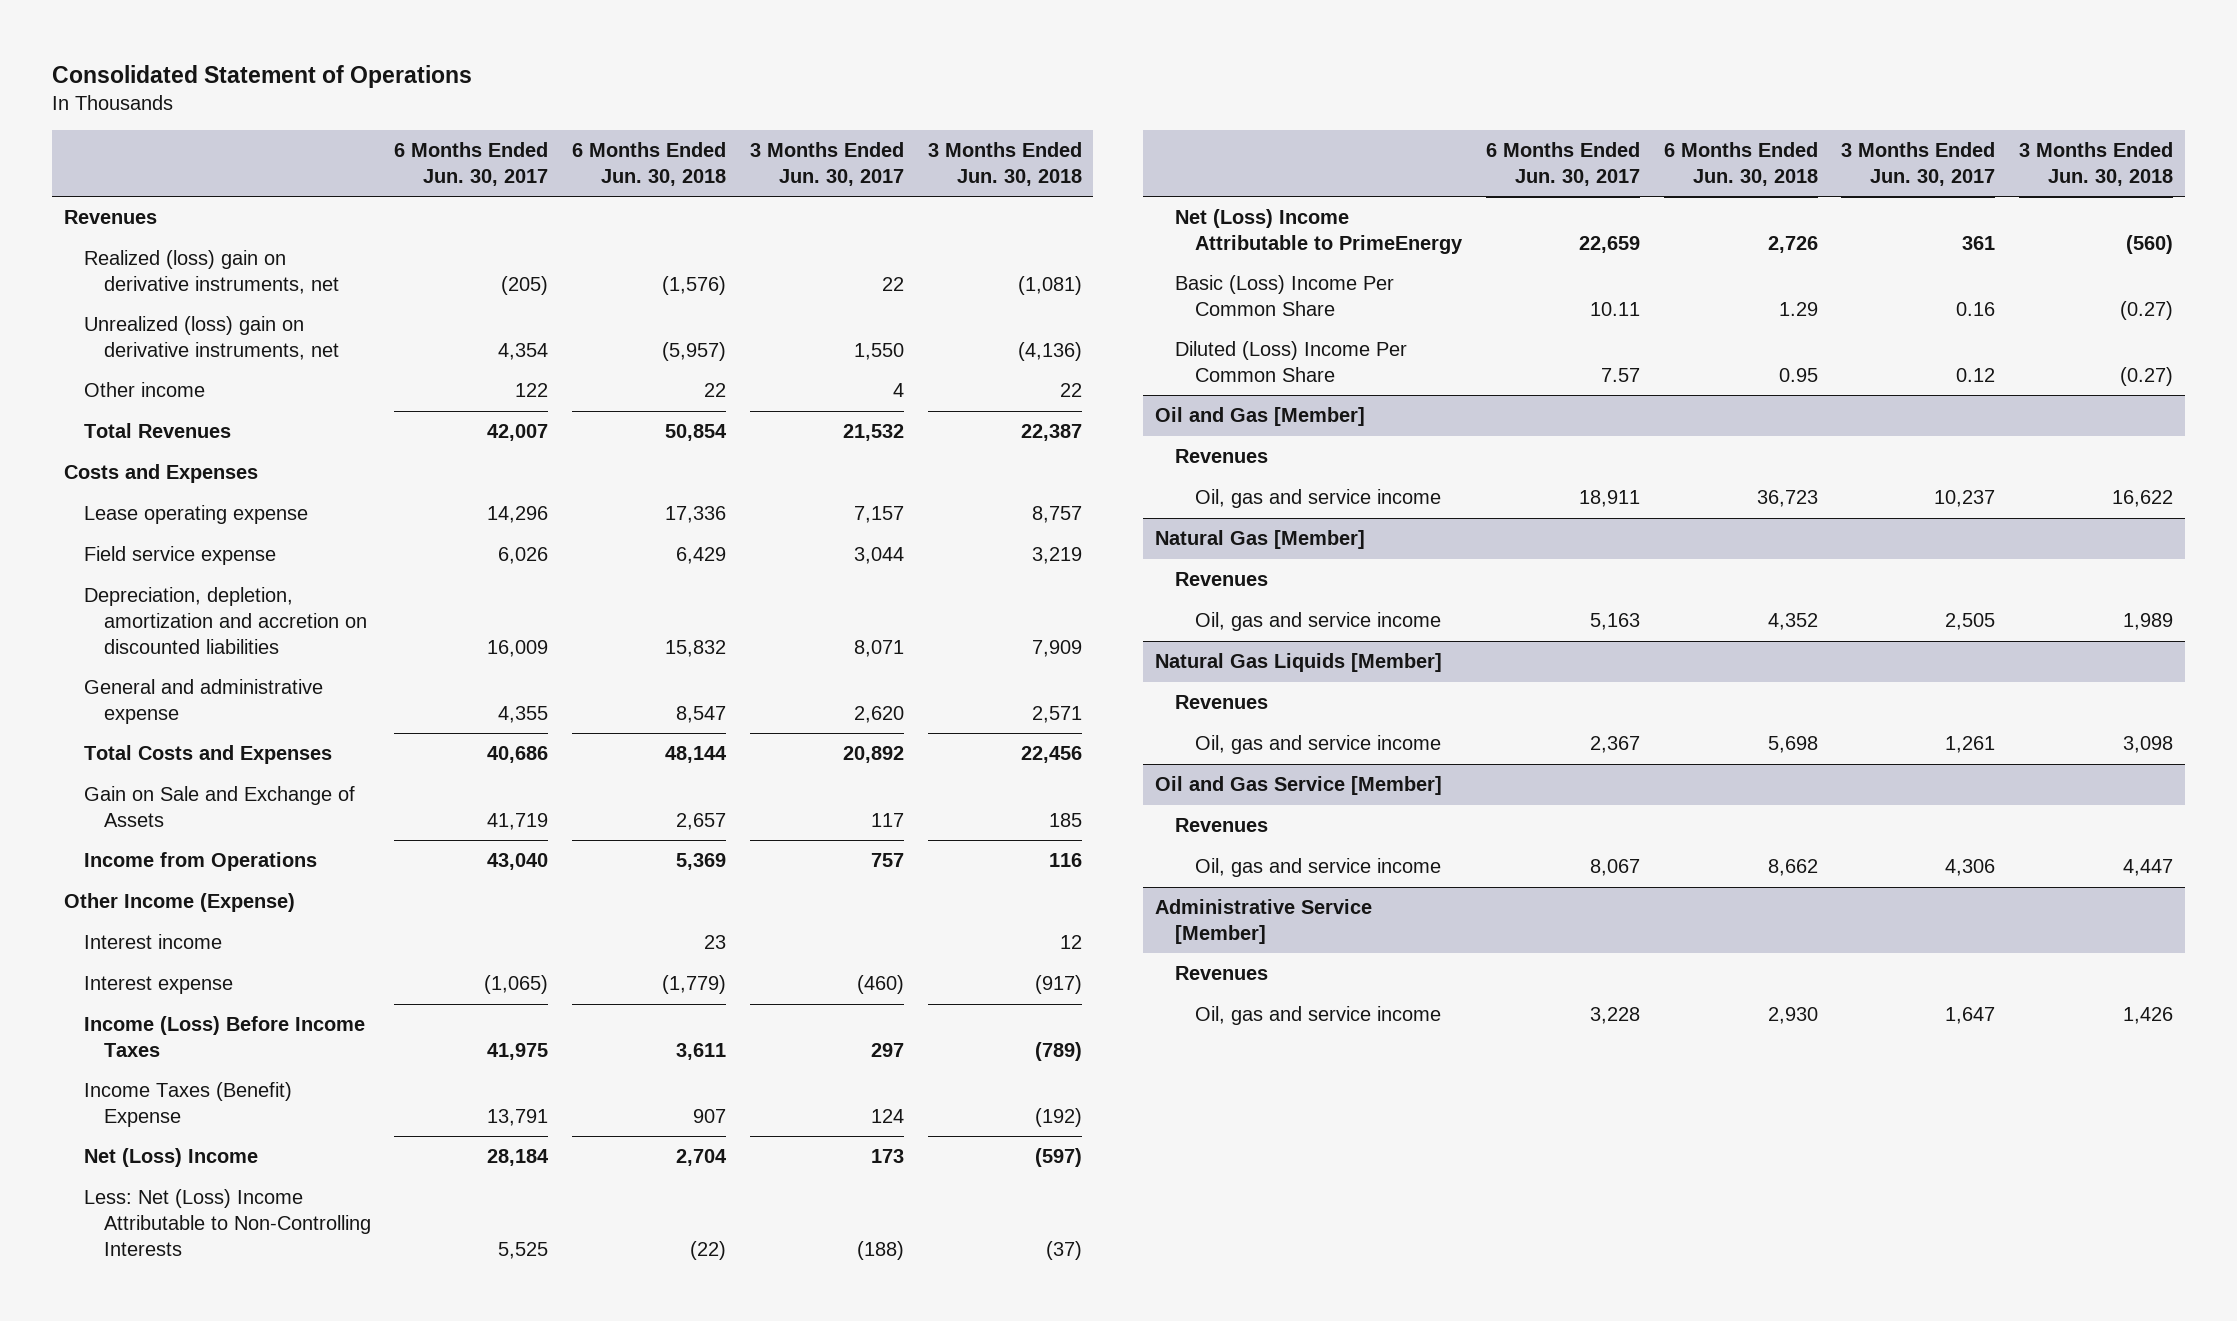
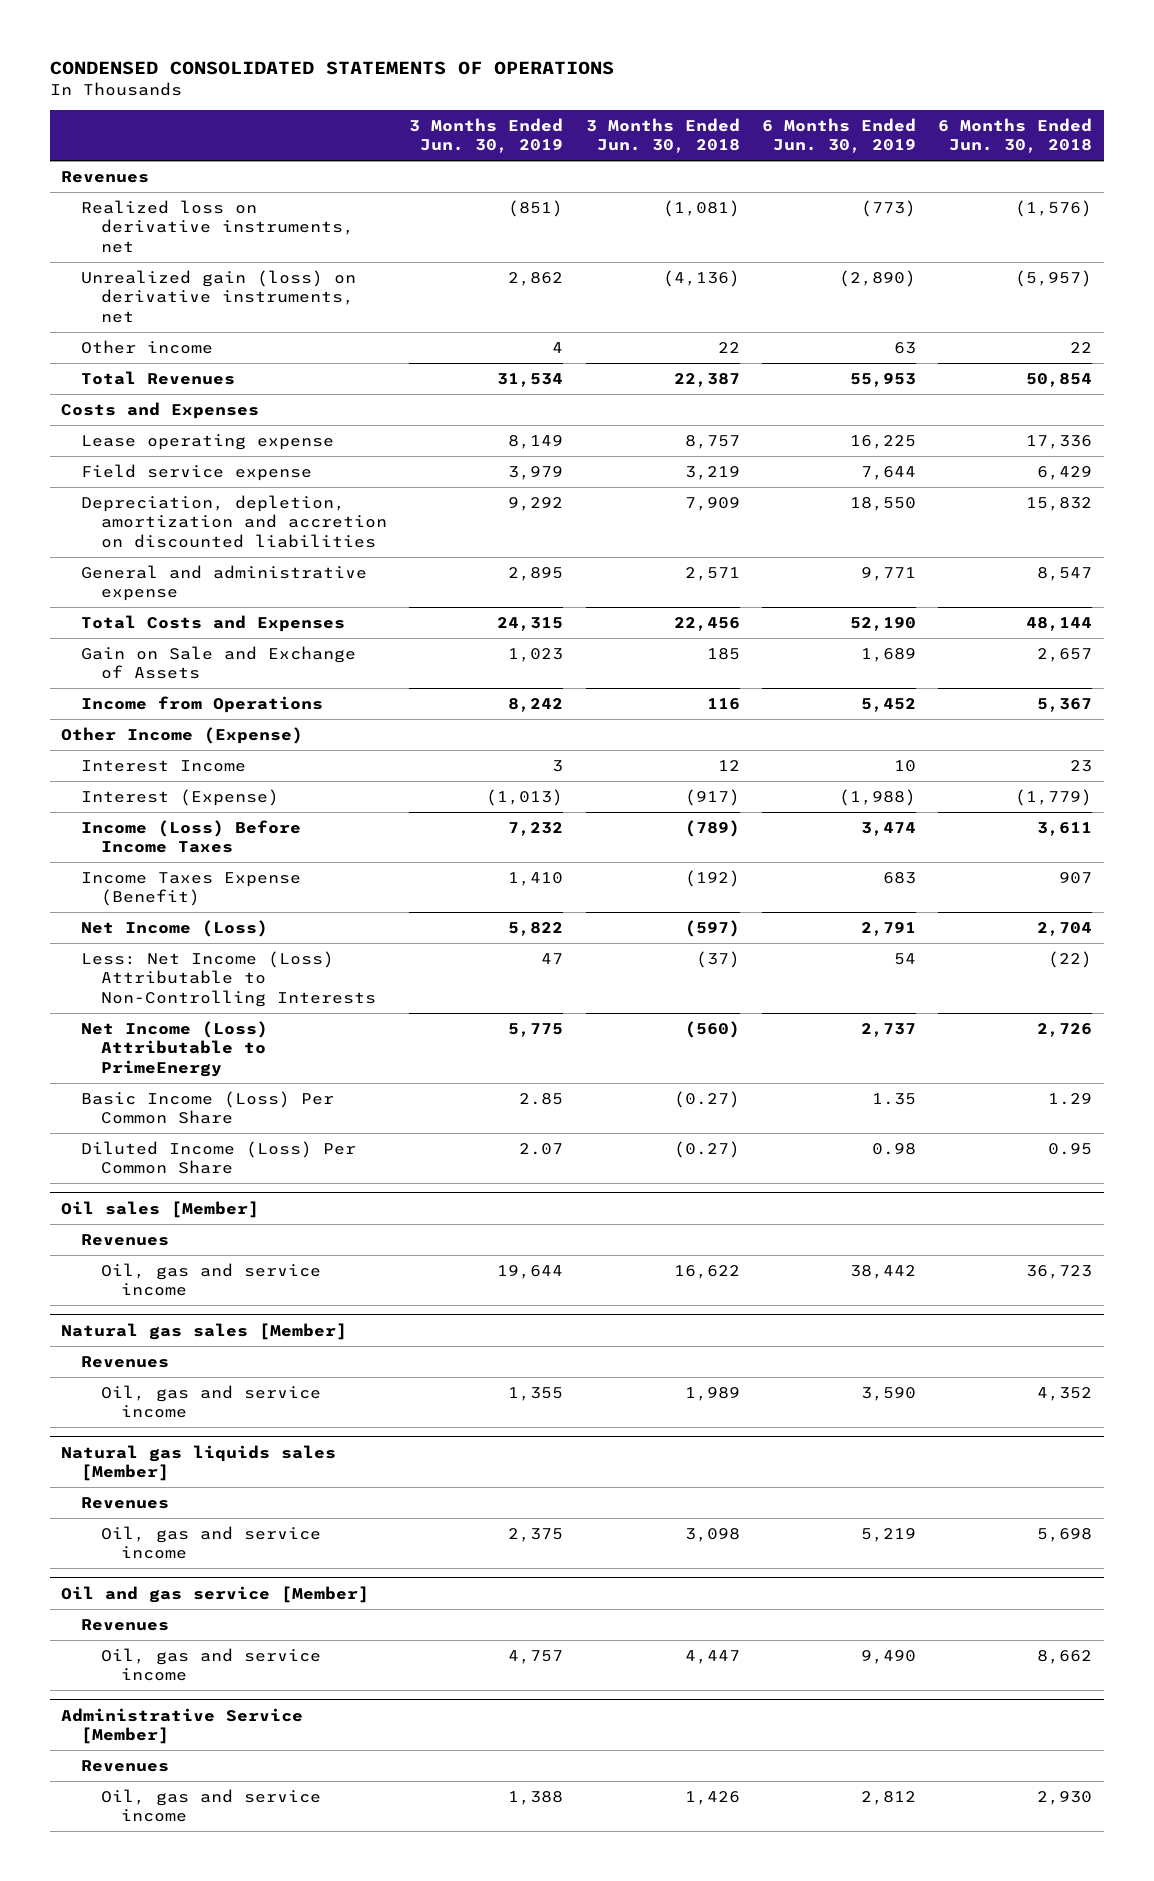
[51,64,472,88] Consolidated Statement of Operations -> [49,60,614,75] CONDENSED CONSOLIDATED STATEMENTS OF OPERATIONS
[394,142,549,186] 6 Months Ended Jun. 30, 2017 -> none
[749,142,904,186] 3 Months Ended Jun. 30, 2017 -> none
none -> [409,117,564,154] 3 Months Ended Jun. 30, 2019
none -> [762,117,917,154] 6 Months Ended Jun. 30, 2019
[83,250,339,294] Realized (loss) gain on derivative instruments, net -> [81,199,355,253] Realized loss on derivative instruments, net
[83,316,339,360] Unrealized (loss) gain on derivative instruments, net -> [81,269,357,323] Unrealized gain (loss) on derivative instruments, net
[676,853,727,871] 5,369 -> [1037,697,1093,712] 5,367
[83,934,222,950] Interest income -> [81,759,247,772] Interest Income
[83,976,233,995] Interest expense -> [81,788,280,806] Interest (Expense)
[1155,407,1366,427] Oil and Gas [Member] -> none
[83,1082,292,1127] Income Taxes (Benefit) Expense -> [81,871,302,907] Income Taxes Expense (Benefit)
[83,1148,258,1168] Net (Loss) Income -> [81,919,269,937] Net Income (Loss)
[83,1189,371,1256] Less: Net (Loss) Income Attributable to Non-Controlling Interests -> [81,950,377,1007] Less: Net Income (Loss) Attributable to Non-Controlling Interests
[1175,209,1464,254] Net (Loss) Income Attributable to PrimeEnergy -> [81,1020,269,1077] Net Income (Loss) Attributable to PrimeEnergy
[1175,275,1395,316] Basic (Loss) Income Per Common Share -> [81,1090,335,1125] Basic Income (Loss) Per Common Share
[1175,341,1408,382] Diluted (Loss) Income Per Common Share -> [81,1140,357,1175] Diluted Income (Loss) Per Common Share
none -> [61,1200,260,1218] Oil sales [Member]
[1155,530,1366,550] Natural Gas [Member] -> [61,1322,348,1340] Natural gas sales [Member]
[1155,653,1443,673] Natural Gas Liquids [Member] -> [61,1444,337,1482] Natural gas liquids sales [Member]
[1155,776,1443,796] Oil and Gas Service [Member] -> [61,1585,370,1603] Oil and gas service [Member]

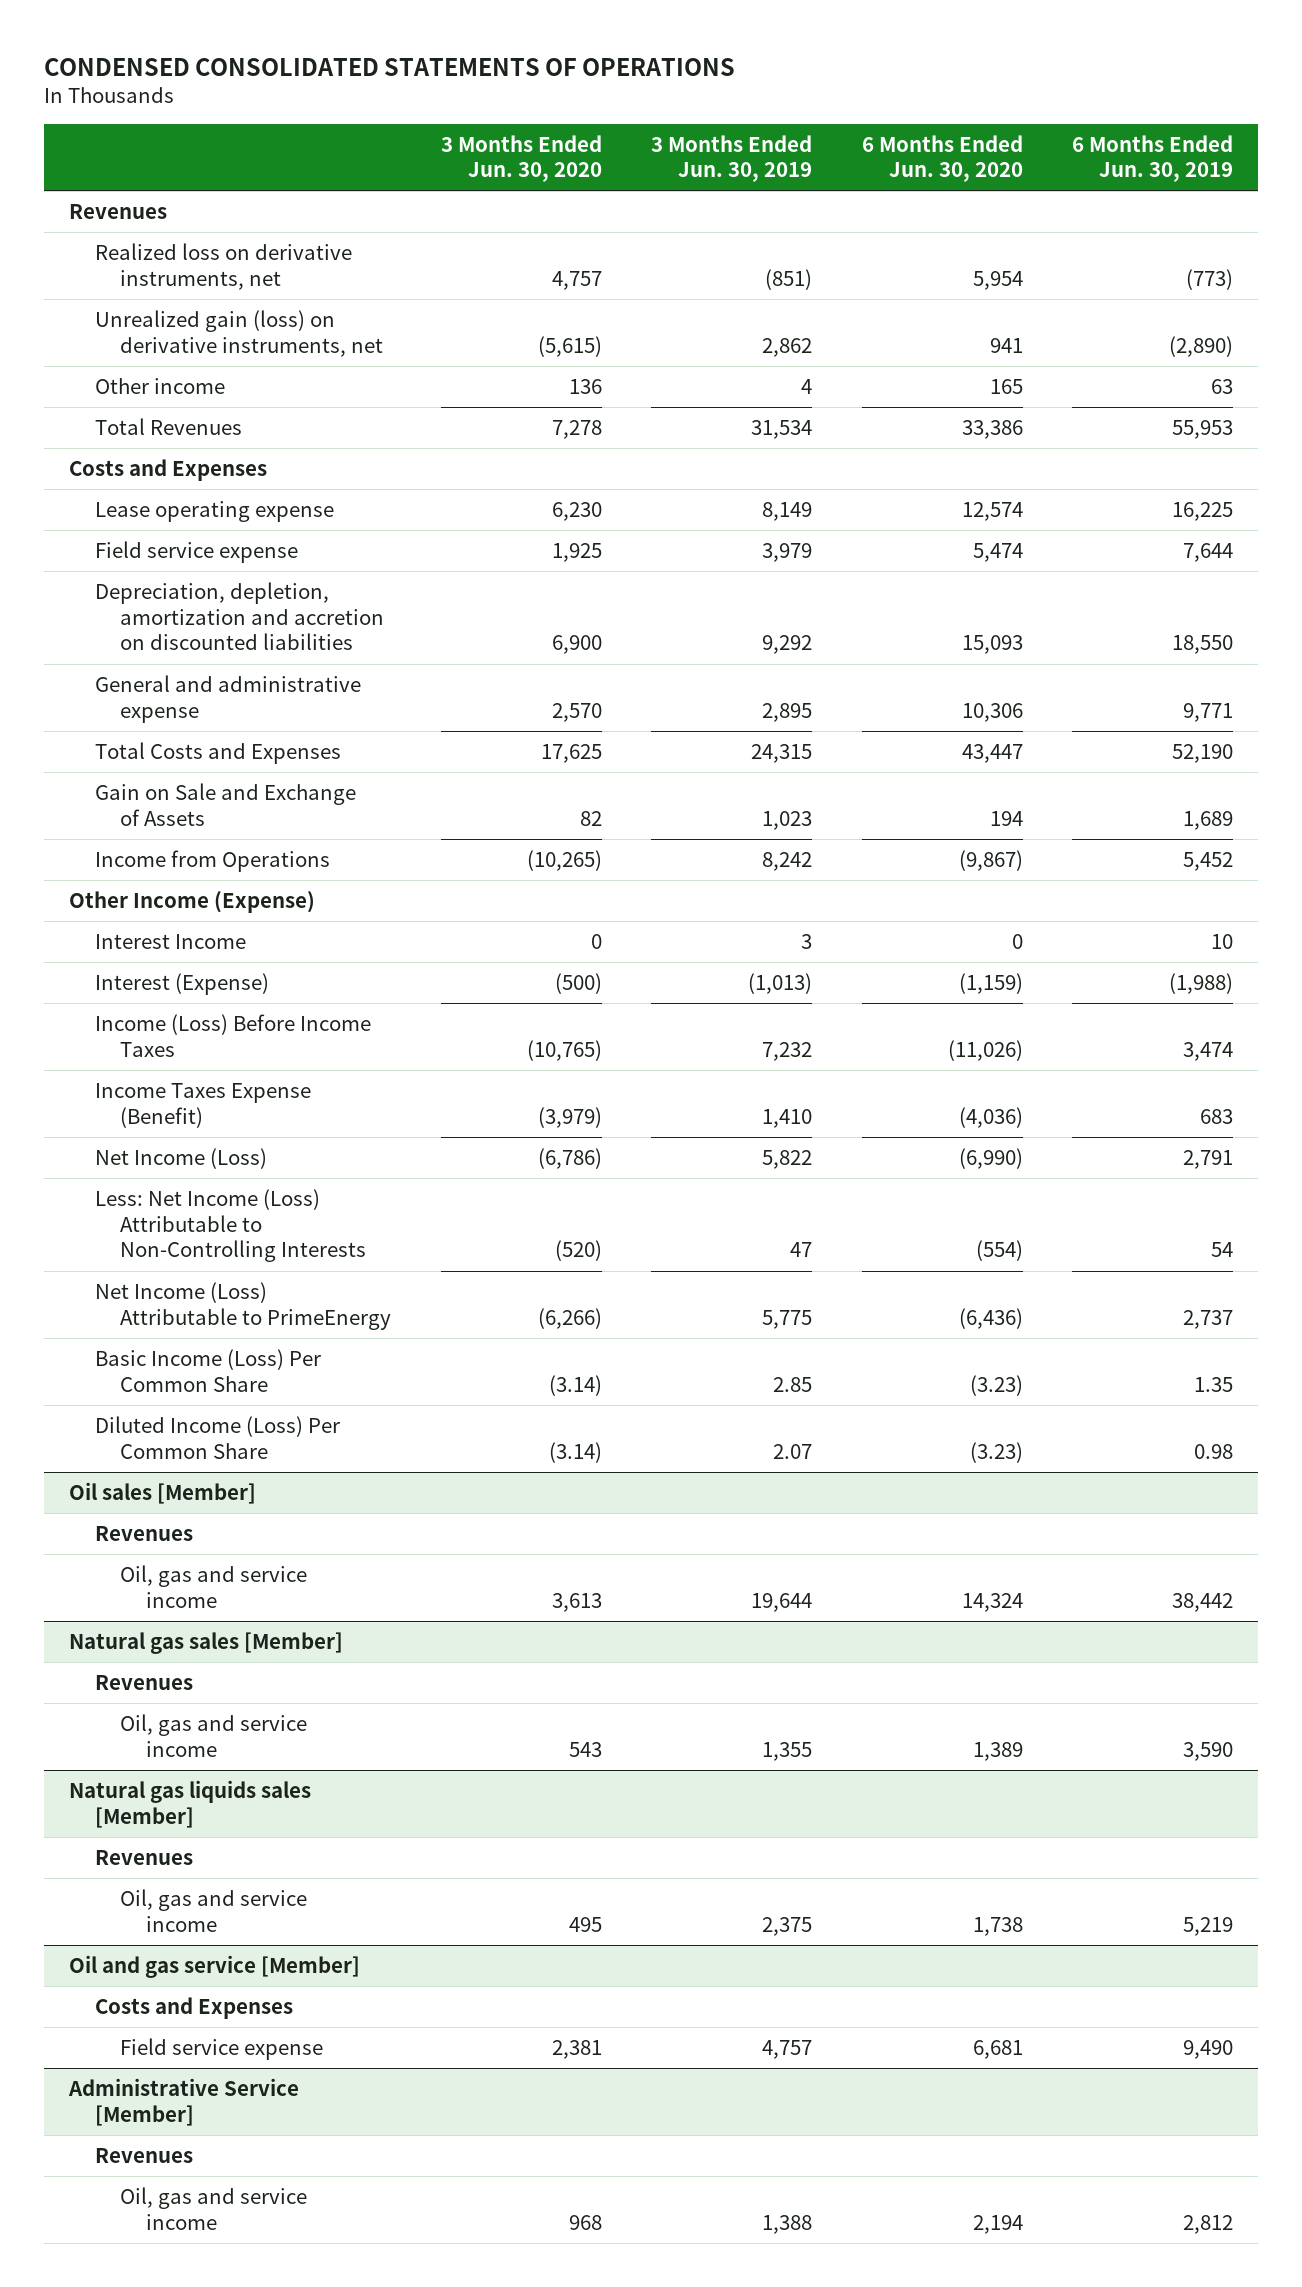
[585,117,740,154] 3 Months Ended Jun. 30, 2018 -> none
[938,117,1093,154] 6 Months Ended Jun. 30, 2018 -> none
none -> [440,134,602,183] 3 Months Ended Jun. 30, 2020
none -> [861,134,1023,183] 6 Months Ended Jun. 30, 2020
[81,1618,170,1631] Revenues -> none
none -> [94,1996,293,2019] Costs and Expenses
[101,1647,322,1682] Oil, gas and service income -> [120,2037,324,2060] Field service expense

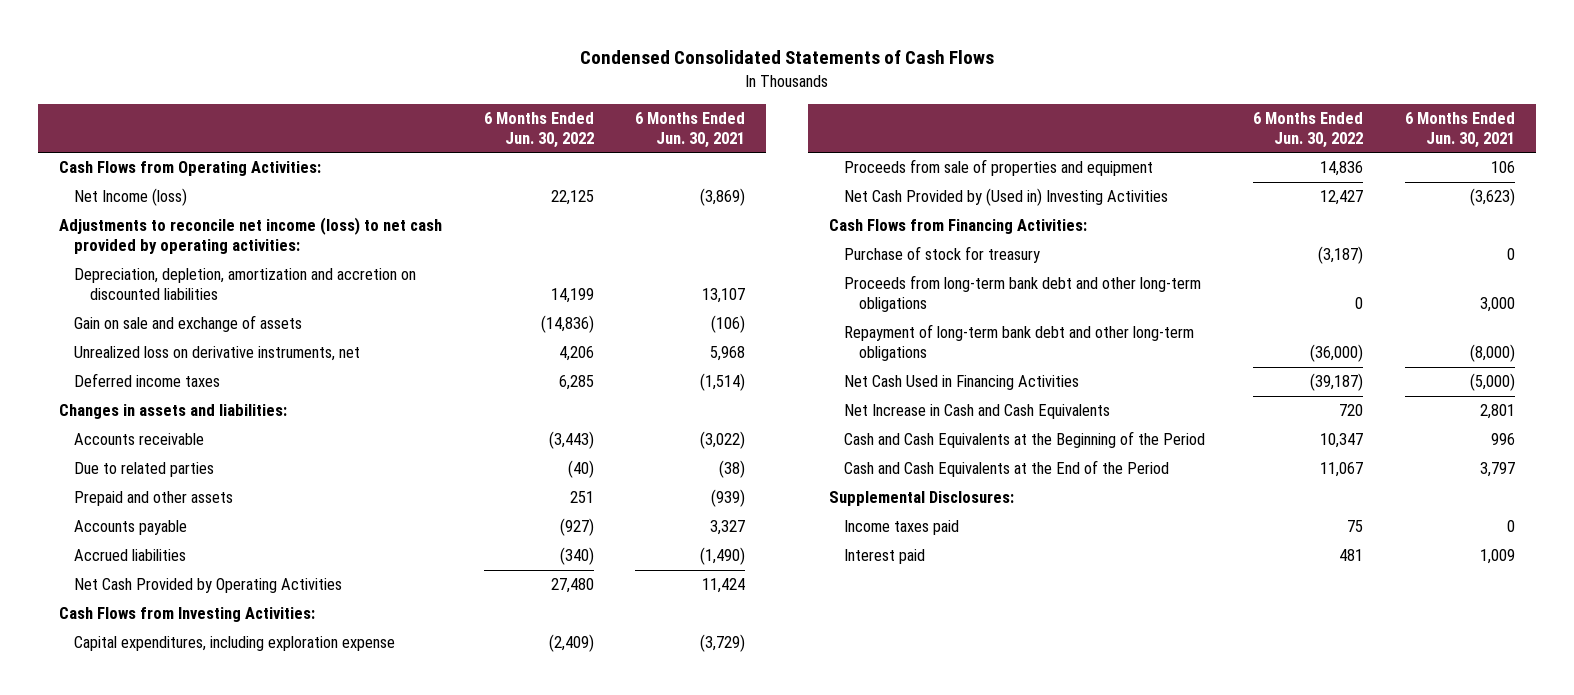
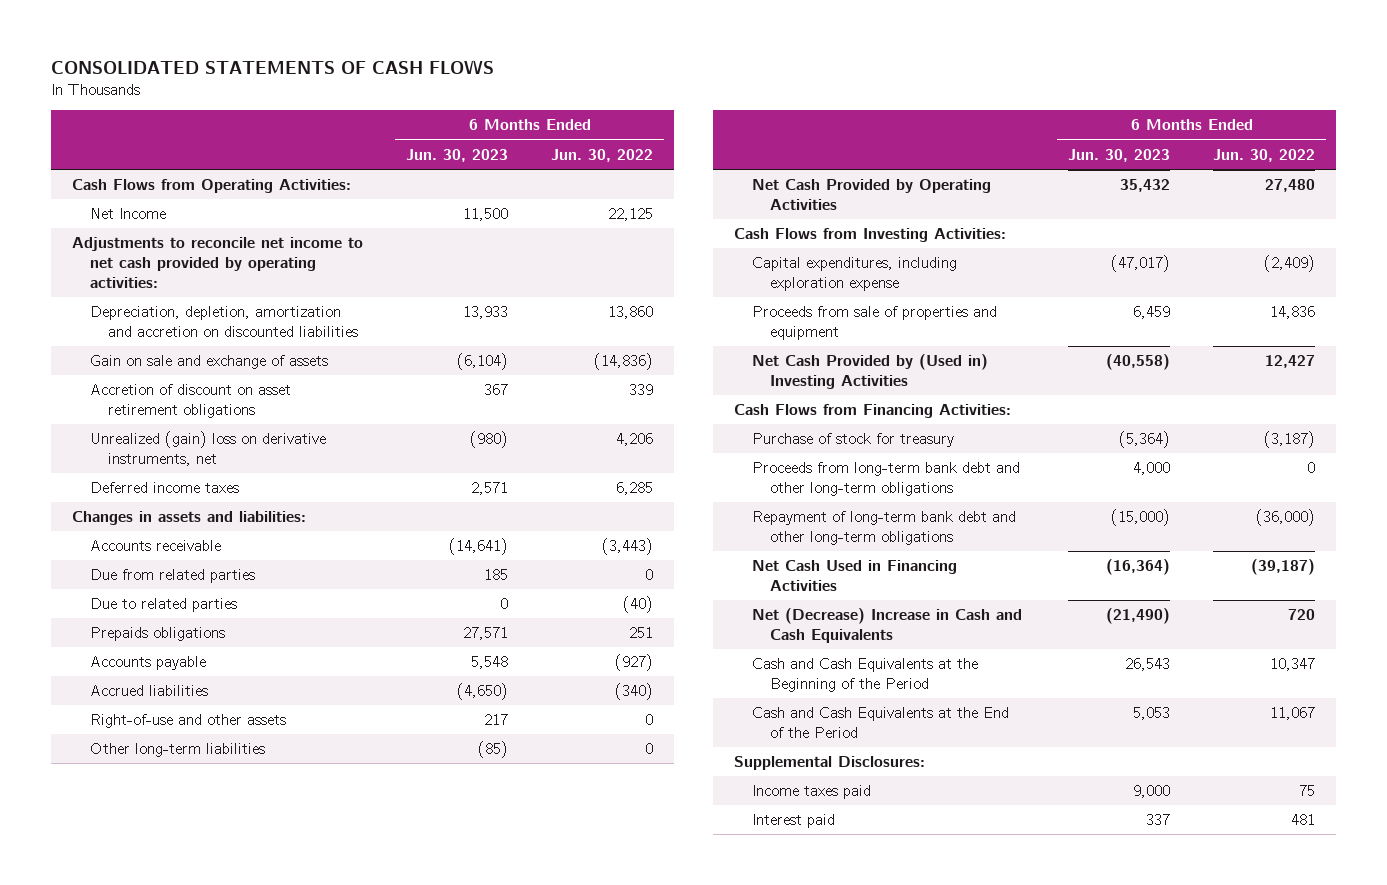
[580,50,995,65] Condensed Consolidated Statements of Cash Flows -> [50,59,494,75] CONSOLIDATED STATEMENTS OF CASH FLOWS
[635,111,746,148] 6 Months Ended Jun. 30, 2021 -> none
none -> [406,148,509,162] Jun. 30, 2023
[74,188,188,207] Net Income (loss) -> [89,207,166,219] Net Income
[59,217,443,255] Adjustments to reconcile net income (loss) to net cash provided by operating activities: -> [72,236,364,288] Adjustments to reconcile net income to net cash provided by operating activities:
[550,288,594,304] 14,199 -> [607,305,653,319] 13,860
none -> [89,383,291,418] Accretion of discount on asset retirement obligations
[74,346,361,362] Unrealized loss on derivative instruments, net -> [89,430,326,466] Unrealized (gain) loss on derivative instruments, net
none -> [89,568,255,583] Due from related parties
[74,491,234,507] Prepaid and other assets -> [89,626,225,641] Prepaids obligations
none -> [89,713,286,728] Right-of-use and other assets
none -> [89,742,265,757] Other long-term liabilities
[844,404,1111,420] Net Increase in Cash and Cash Equivalents -> [751,607,1022,643] Net (Decrease) Increase in Cash and Cash Equivalents

